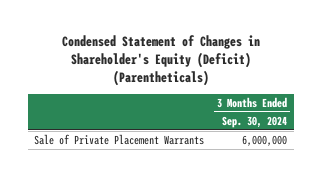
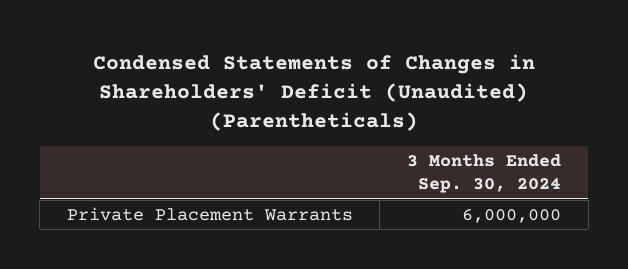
[61,34,260,86] Condensed Statement of Changes in Shareholder's Equity (Deficit) (Parentheticals) -> [92,53,535,132] Condensed Statements of Changes in Shareholders' Deficit (Unaudited) (Parentheticals)
[34,134,205,146] Sale of Private Placement Warrants -> [66,206,353,221] Private Placement Warrants

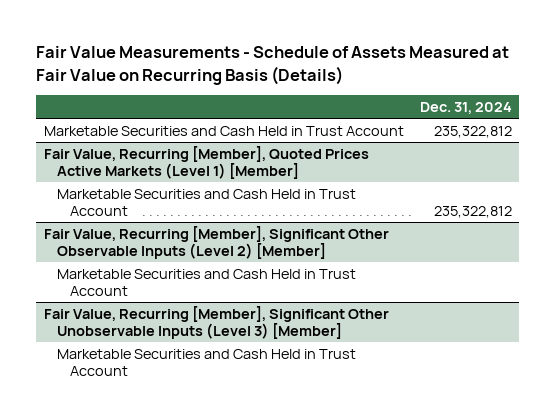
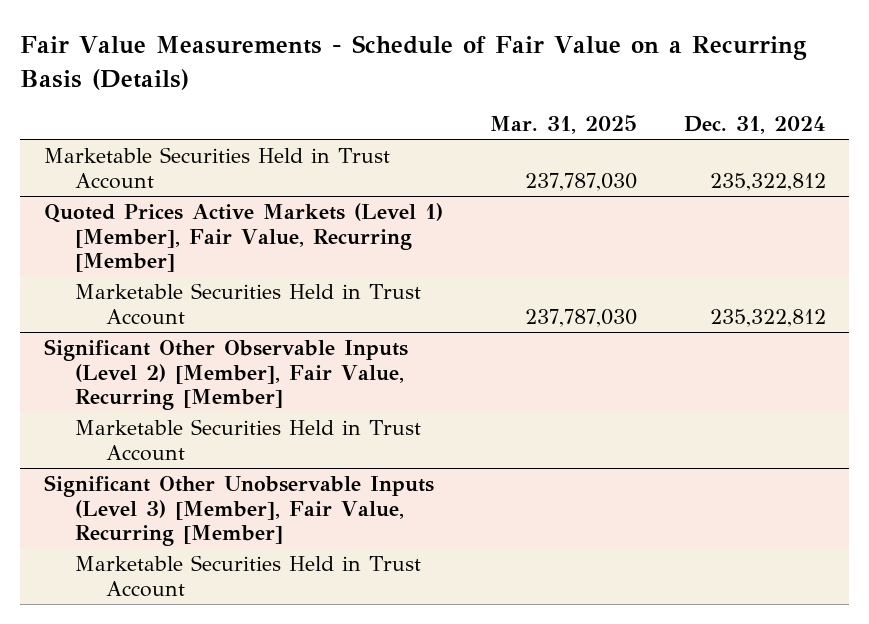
[36,46,510,85] Fair Value Measurements - Schedule of Assets Measured at Fair Value on Recurring Basis (Details) -> [20,35,808,90] Fair Value Measurements - Schedule of Fair Value on a Recurring Basis (Details)
none -> [489,114,637,134] Mar. 31, 2025
[43,125,404,136] Marketable Securities and Cash Held in Trust Account -> [43,146,390,189] Marketable Securities Held in Trust Account
[43,145,369,180] Fair Value, Recurring [Member], Quoted Prices Active Markets (Level 1) [Member] -> [43,202,443,273] Quoted Prices Active Markets (Level 1) [Member], Fair Value, Recurring [Member]
[56,188,356,217] Marketable Securities and Cash Held in Trust Account -> [74,282,421,325] Marketable Securities Held in Trust Account
[43,225,389,260] Fair Value, Recurring [Member], Significant Other Observable Inputs (Level 2) [Member] -> [43,338,408,411] Significant Other Observable Inputs (Level 2) [Member], Fair Value, Recurring [Member]
[56,268,356,297] Marketable Securities and Cash Held in Trust Account -> [74,418,421,461] Marketable Securities Held in Trust Account
[43,305,389,340] Fair Value, Recurring [Member], Significant Other Unobservable Inputs (Level 3) [Member] -> [43,474,434,547] Significant Other Unobservable Inputs (Level 3) [Member], Fair Value, Recurring [Member]
[56,348,356,377] Marketable Securities and Cash Held in Trust Account -> [74,554,421,597] Marketable Securities Held in Trust Account

